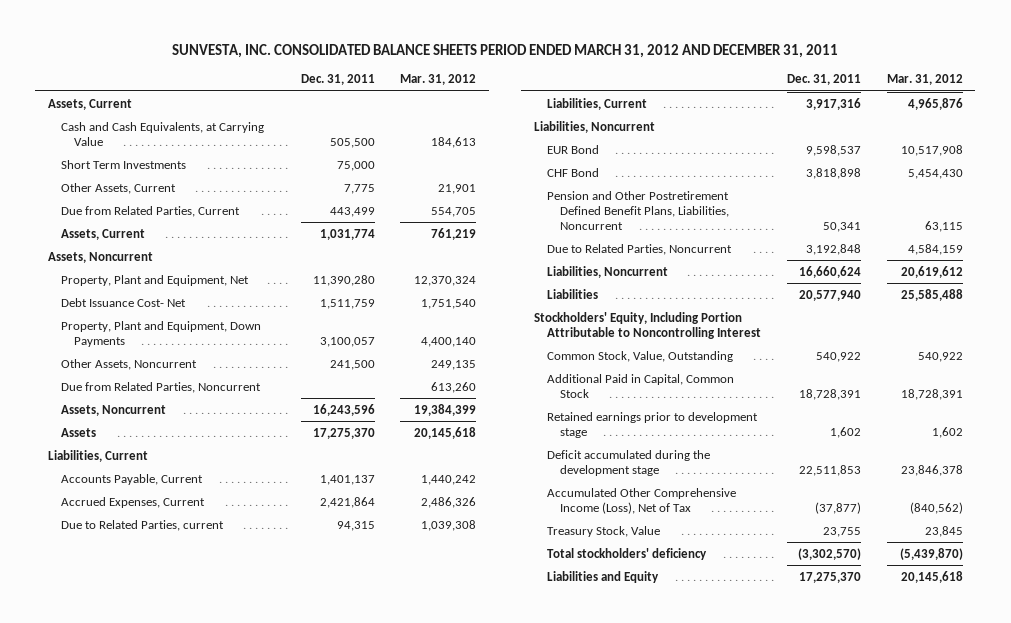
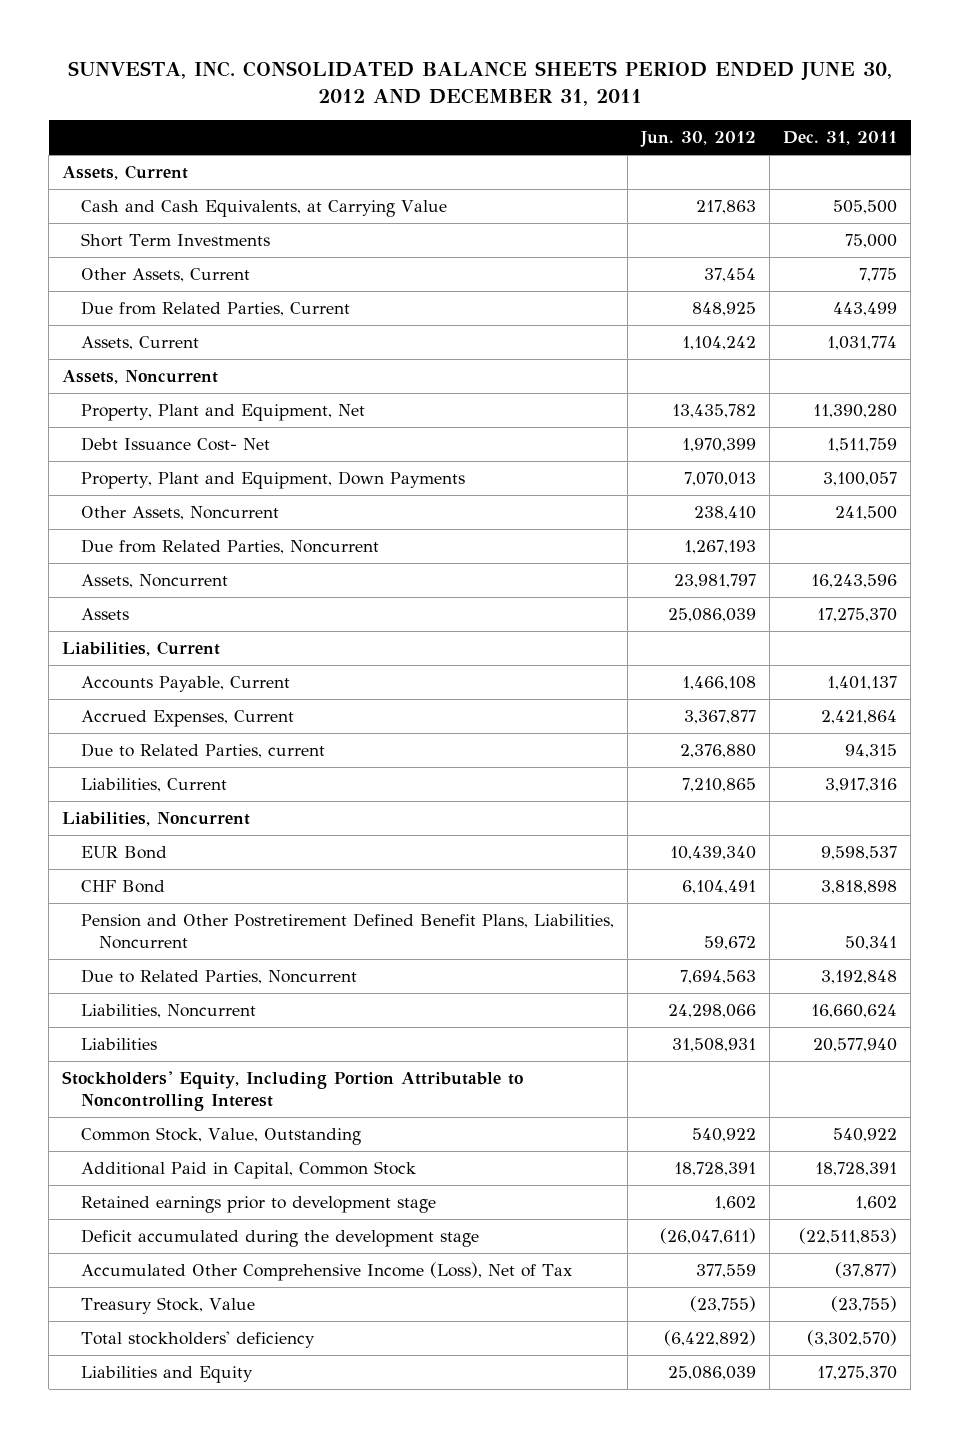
[172,44,839,59] SUNVESTA, INC. CONSOLIDATED BALANCE SHEETS PERIOD ENDED MARCH 31, 2012 AND DECEMBER 31, 2011 -> [67,60,892,106] SUNVESTA, INC. CONSOLIDATED BALANCE SHEETS PERIOD ENDED JUNE 30, 2012 AND DECEMBER 31, 2011
[400,74,477,86] Mar. 31, 2012 -> none
none -> [639,131,756,148] Jun. 30, 2012
[798,464,861,476] 22,511,853 -> [799,1227,898,1244] (22,511,853)
[822,526,861,537] 23,755 -> [831,1295,898,1312] (23,755)

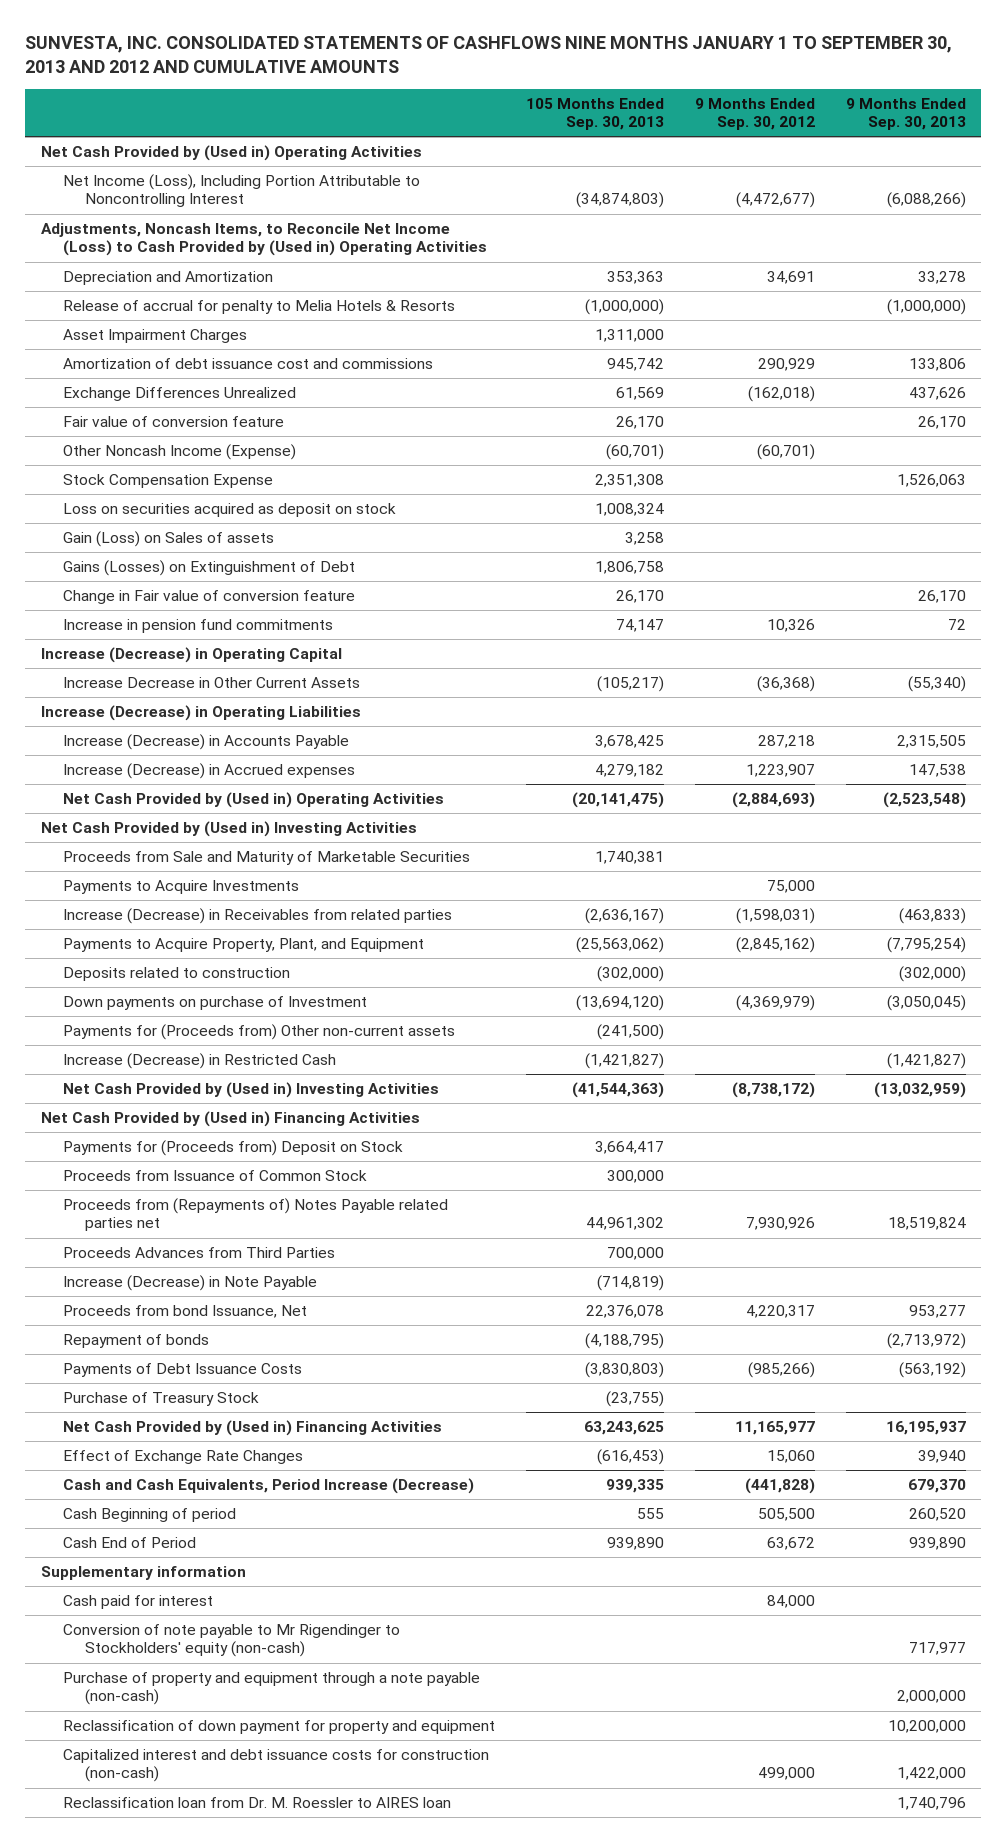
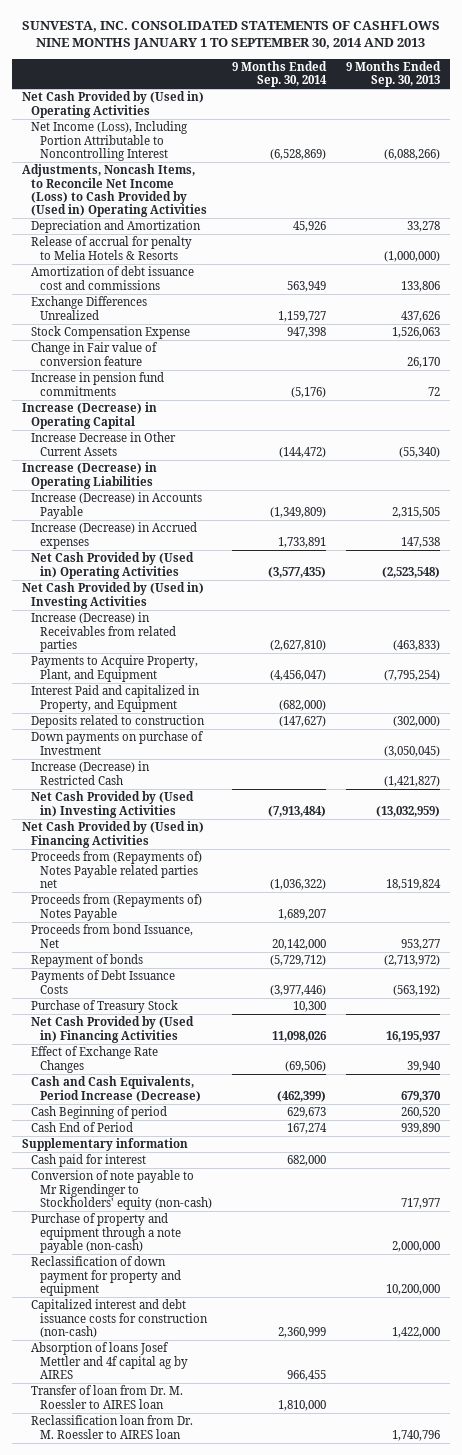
[25,36,953,74] SUNVESTA, INC. CONSOLIDATED STATEMENTS OF CASHFLOWS NINE MONTHS JANUARY 1 TO SEPTEMBER 30, 2013 AND 2012 AND CUMULATIVE AMOUNTS -> [21,20,440,51] SUNVESTA, INC. CONSOLIDATED STATEMENTS OF CASHFLOWS NINE MONTHS JANUARY 1 TO SEPTEMBER 30, 2014 AND 2013
[526,97,665,131] 105 Months Ended Sep. 30, 2013 -> none
[694,97,815,131] 9 Months Ended Sep. 30, 2012 -> none
none -> [231,60,327,88] 9 Months Ended Sep. 30, 2014
[63,329,248,344] Asset Impairment Charges -> none
[63,416,285,428] Fair value of conversion feature -> none
[63,444,297,461] Other Noncash Income (Expense) -> none
[63,503,397,518] Loss on securities acquired as deposit on stock -> none
[63,531,275,548] Gain (Loss) on Sales of assets -> none
[63,560,356,577] Gains (Losses) on Extinguishment of Debt -> none
[63,851,471,866] Proceeds from Sale and Maturity of Marketable Securities -> none
[63,880,300,895] Payments to Acquire Investments -> none
none -> [31,685,201,712] Interest Paid and capitalized in Property, and Equipment
[63,1024,456,1041] Payments for (Proceeds from) Other non-current assets -> none
[63,1140,404,1157] Payments for (Proceeds from) Deposit on Stock -> none
[63,1170,368,1182] Proceeds from Issuance of Common Stock -> none
[63,1247,336,1259] Proceeds Advances from Third Parties -> none
[63,1275,318,1292] Increase (Decrease) in Note Payable -> none
none -> [31,894,203,921] Proceeds from (Repayments of) Notes Payable
none -> [31,1342,189,1379] Absorption of loans Josef Mettler and 4f capital ag by AIRES
none -> [31,1385,184,1409] Transfer of loan from Dr. M. Roessler to AIRES loan

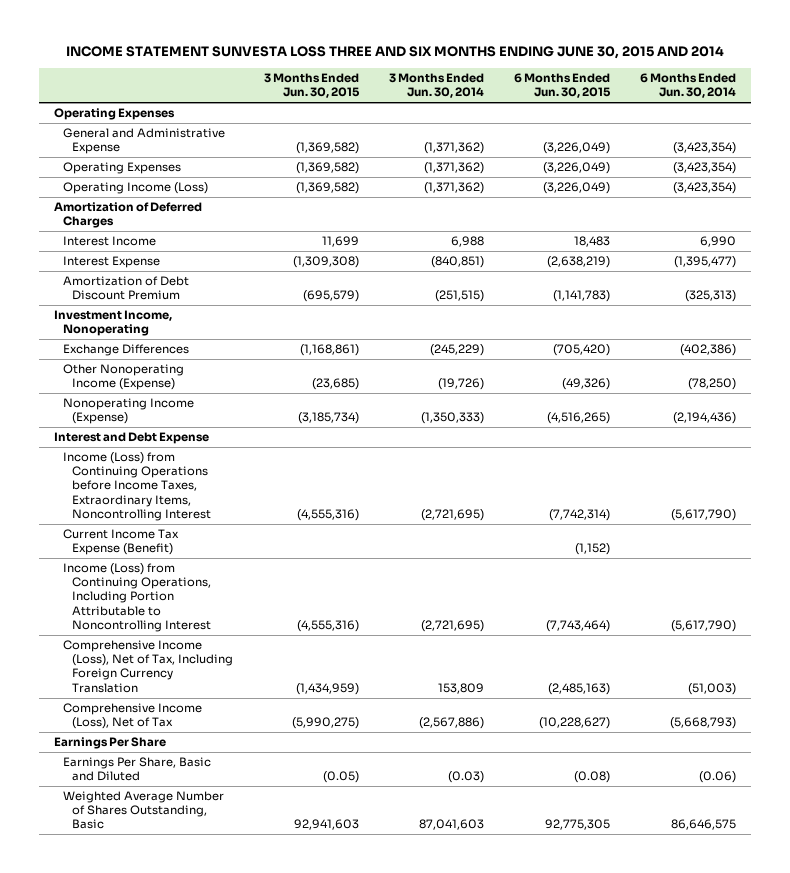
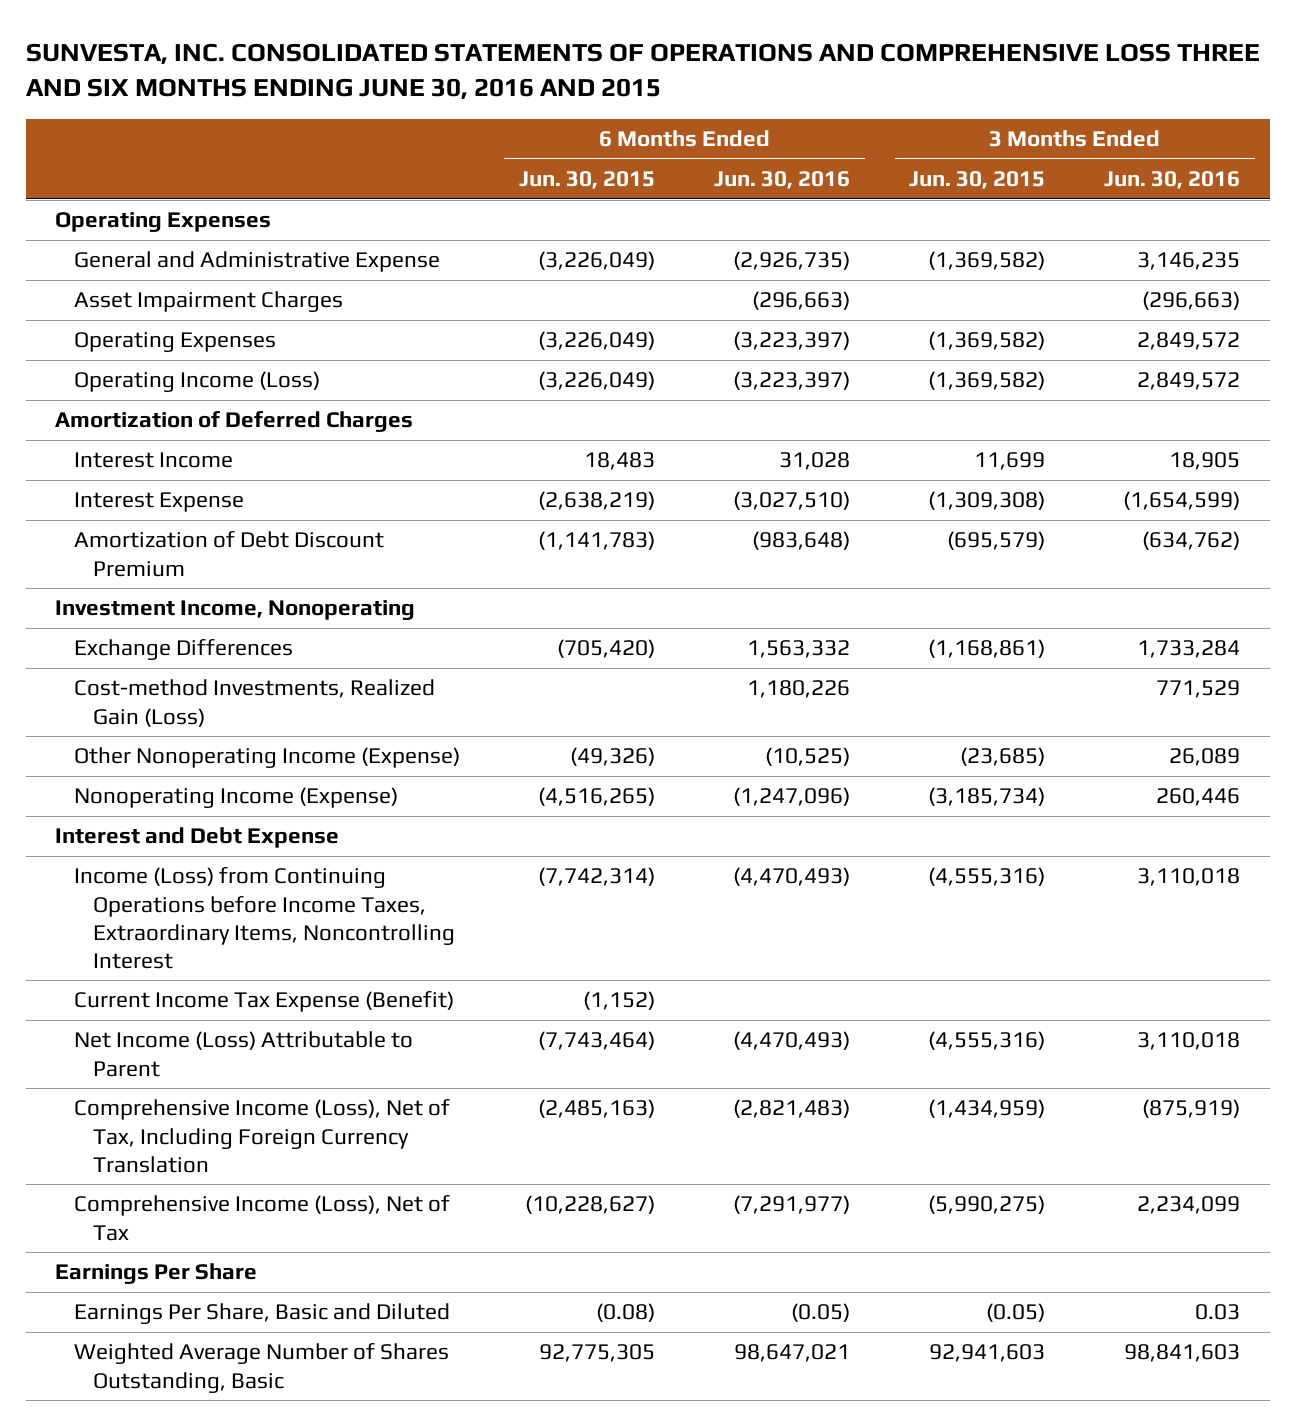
[66,46,725,60] INCOME STATEMENT SUNVESTA LOSS THREE AND SIX MONTHS ENDING JUNE 30, 2015 AND 2014 -> [25,43,1260,100] SUNVESTA, INC. CONSOLIDATED STATEMENTS OF OPERATIONS AND COMPREHENSIVE LOSS THREE AND SIX MONTHS ENDING JUNE 30, 2016 AND 2015
[388,73,484,99] 3 Months Ended Jun. 30, 2014 -> none
[640,73,737,99] 6 Months Ended Jun. 30, 2014 -> none
none -> [714,171,851,190] Jun. 30, 2016
none -> [1104,171,1241,190] Jun. 30, 2016
none -> [74,291,344,313] Asset Impairment Charges
none -> [74,679,436,727] Cost-method Investments, Realized Gain (Loss)
[63,563,212,632] Income (Loss) from Continuing Operations, Including Portion Attributable to Noncontrolling Interest -> [74,1031,414,1077] Net Income (Loss) Attributable to Parent

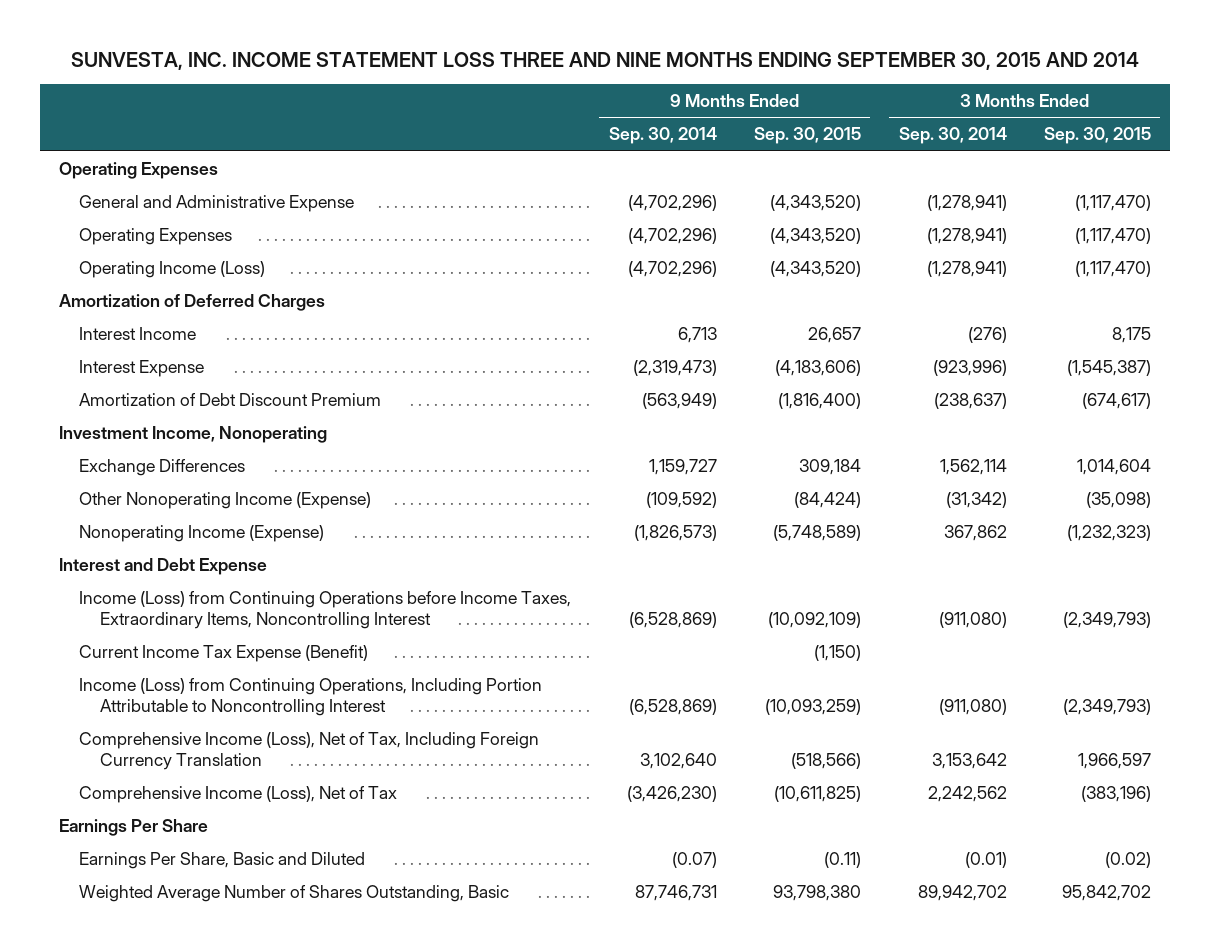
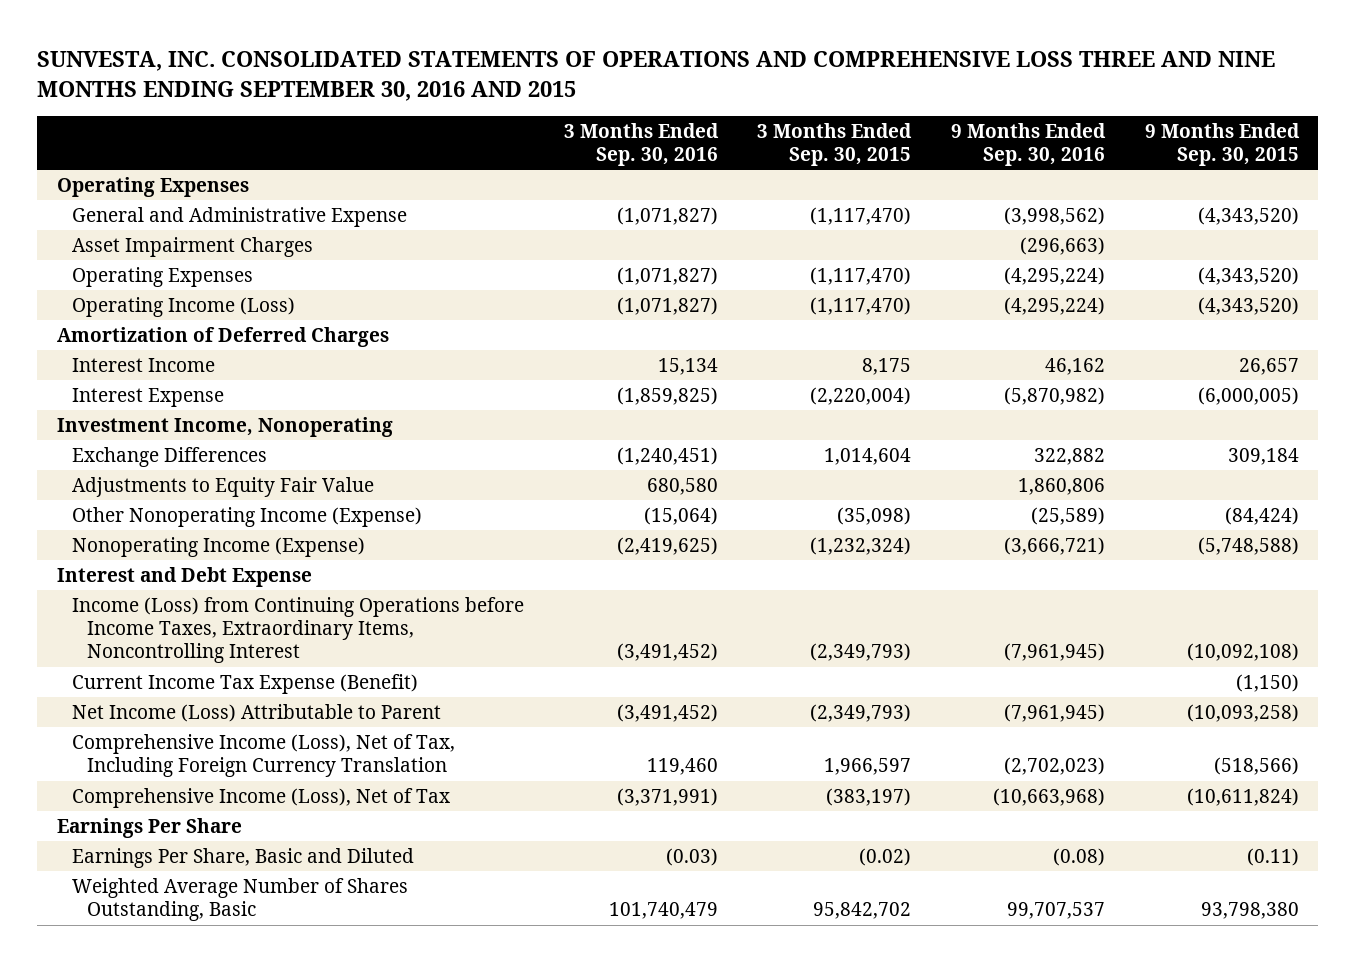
[70,51,1139,70] SUNVESTA, INC. INCOME STATEMENT LOSS THREE AND NINE MONTHS ENDING SEPTEMBER 30, 2015 AND 2014 -> [37,51,1276,101] SUNVESTA, INC. CONSOLIDATED STATEMENTS OF OPERATIONS AND COMPREHENSIVE LOSS THREE AND NINE MONTHS ENDING SEPTEMBER 30, 2016 AND 2015
[608,127,717,145] Sep. 30, 2014 -> none
[898,127,1007,145] Sep. 30, 2014 -> none
none -> [563,122,719,167] 3 Months Ended Sep. 30, 2016
none -> [950,122,1106,167] 9 Months Ended Sep. 30, 2016
none -> [72,237,314,258] Asset Impairment Charges
[79,392,382,406] Amortization of Debt Discount Premium -> none
[775,359,862,376] (4,183,606) -> [1197,387,1299,406] (6,000,005)
[1067,359,1152,376] (1,545,387) -> [810,387,912,406] (2,220,004)
none -> [72,477,375,498] Adjustments to Equity Fair Value
[773,524,862,541] (5,748,589) -> [1197,537,1299,556] (5,748,588)
[1067,524,1152,541] (1,232,323) -> [810,537,912,556] (1,232,324)
[768,611,862,628] (10,092,109) -> [1186,643,1299,662] (10,092,108)
[79,677,543,716] Income (Loss) from Continuing Operations, Including Portion Attributable to Noncontrolling Interest -> none
none -> [72,704,442,723] Net Income (Loss) Attributable to Parent
[774,785,862,802] (10,611,825) -> [1186,788,1299,807] (10,611,824)
[1081,785,1152,802] (383,196) -> [826,788,912,807] (383,197)

